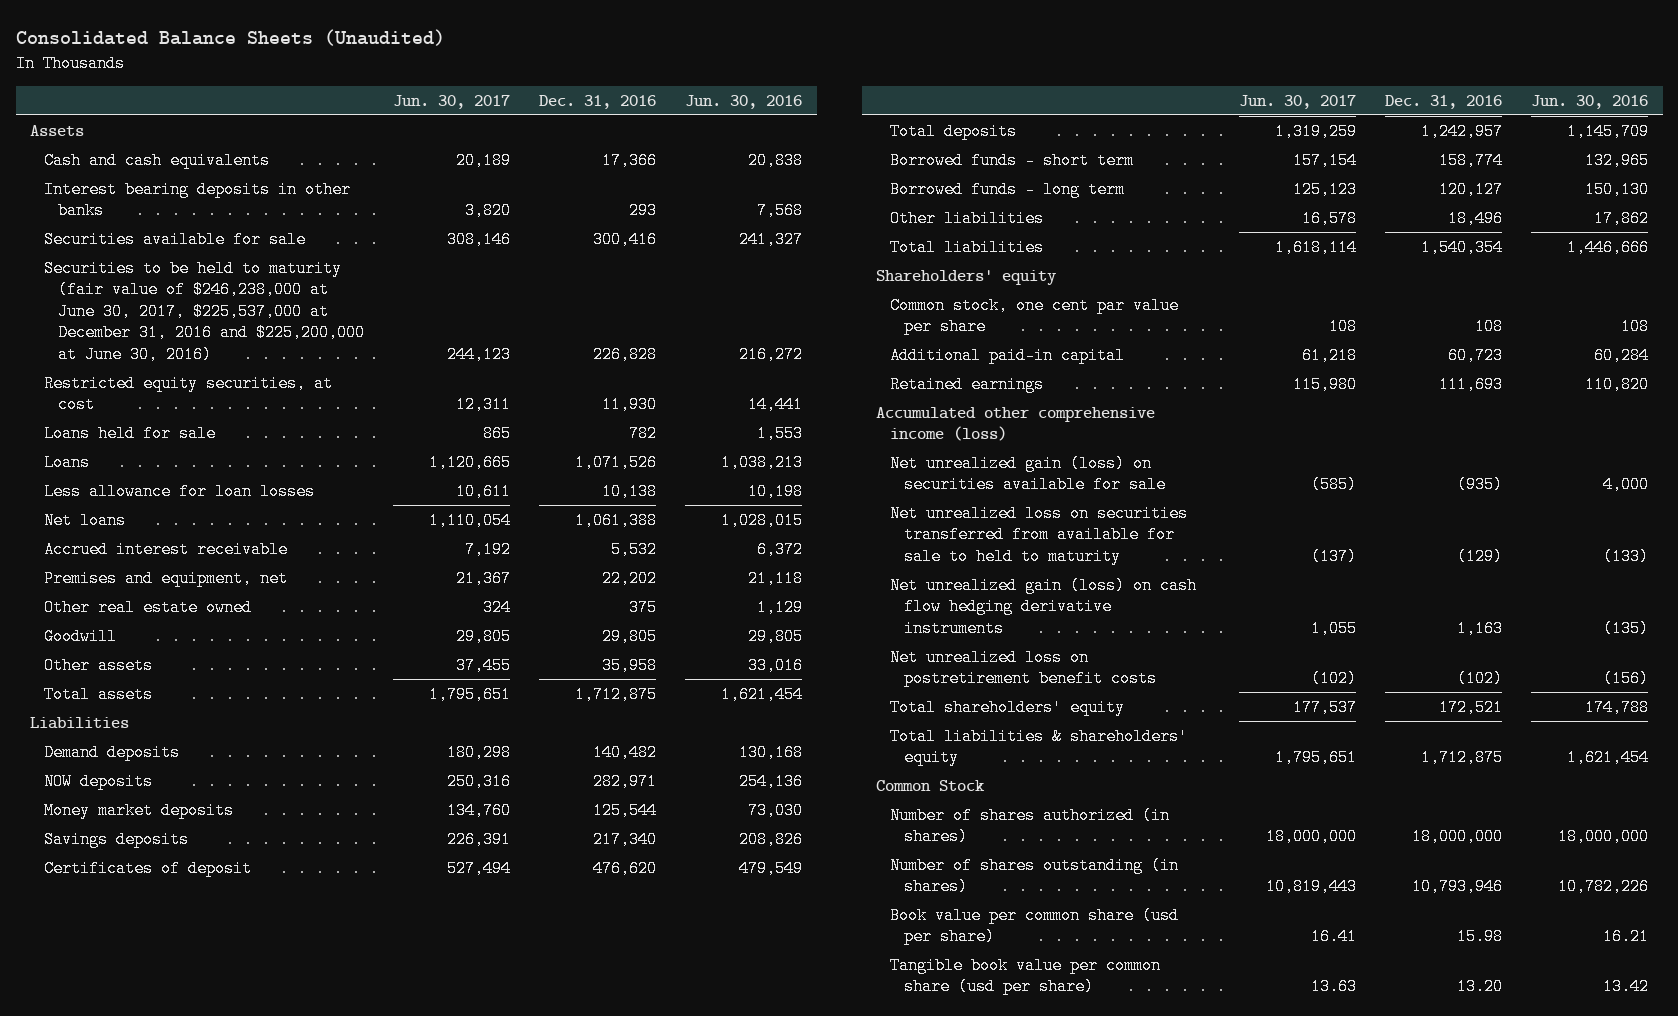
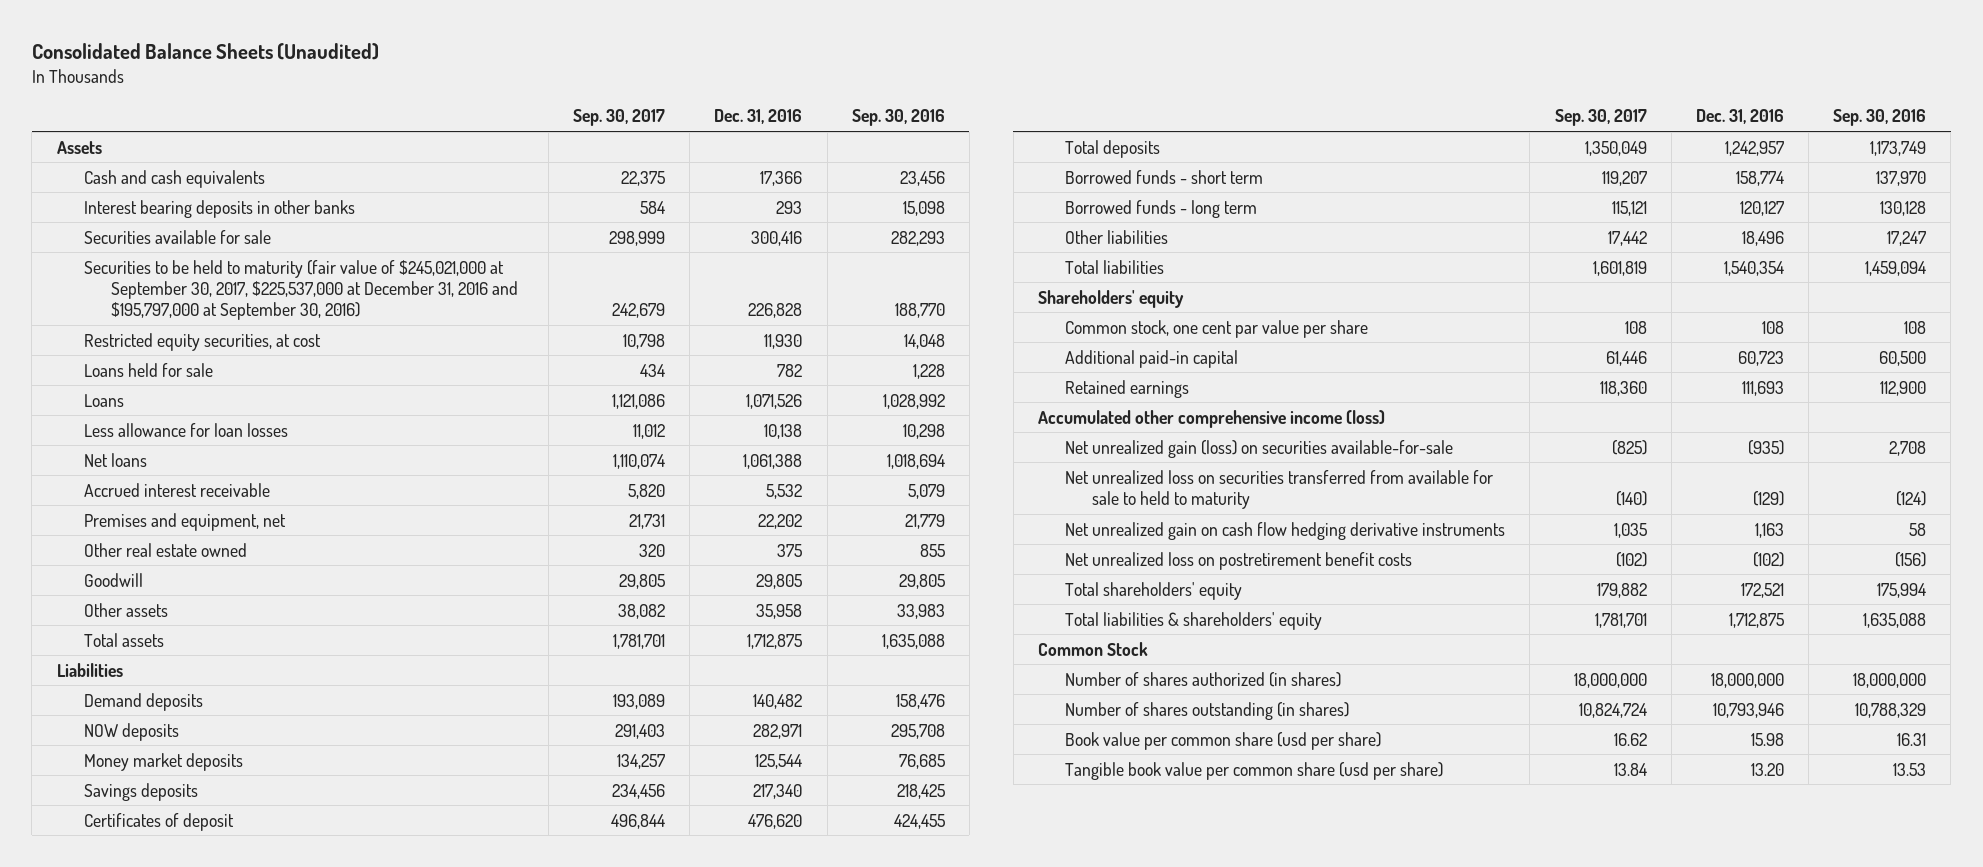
[392,94,510,109] Jun. 30, 2017 -> none
[685,94,803,109] Jun. 30, 2016 -> none
none -> [573,109,666,127] Sep. 30, 2017
none -> [851,109,945,127] Sep. 30, 2016
[43,259,365,363] Securities to be held to maturity (fair value of $246,238,000 at June 30, 2017, $225,537,000 at December 31, 2016 and $225,200,000 at June 30, 2016) -> [83,259,519,321] Securities to be held to maturity (fair value of $245,021,000 at September 30, 2017, $225,537,000 at December 31, 2016 and $195,797,000 at September 30, 2016)
[890,454,1166,494] Net unrealized gain (loss) on securities available for sale -> [1065,439,1454,458] Net unrealized gain (loss) on securities available-for-sale
[890,576,1198,637] Net unrealized gain (loss) on cash flow hedging derivative instruments -> [1065,521,1506,540] Net unrealized gain on cash flow hedging derivative instruments

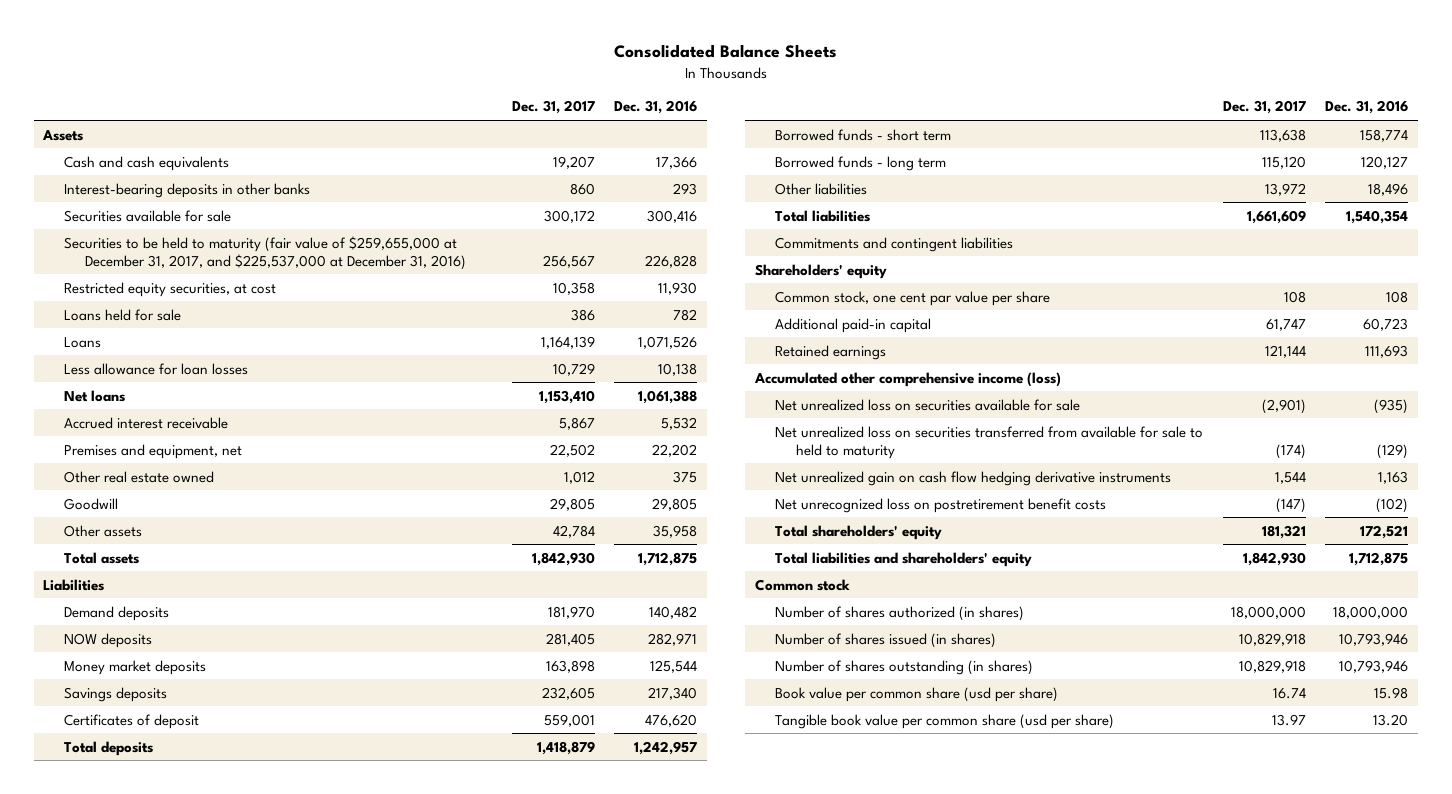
[31,43,379,61] Consolidated Balance Sheets (Unaudited) -> [613,44,837,59] Consolidated Balance Sheets
[573,109,666,127] Sep. 30, 2017 -> none
[851,109,945,127] Sep. 30, 2016 -> none
none -> [511,100,595,115] Dec. 31, 2017
[83,199,355,218] Interest bearing deposits in other banks -> [64,182,311,198] Interest-bearing deposits in other banks
[83,259,519,321] Securities to be held to maturity (fair value of $245,021,000 at September 30, 2017, $225,537,000 at December 31, 2016 and $195,797,000 at September 30, 2016) -> [64,235,466,270] Securities to be held to maturity (fair value of $259,655,000 at December 31, 2017, and $225,537,000 at December 31, 2016)
none -> [775,236,1014,252] Commitments and contingent liabilities
[1065,439,1454,458] Net unrealized gain (loss) on securities available-for-sale -> [775,398,1081,411] Net unrealized loss on securities available for sale
[1065,551,1413,570] Net unrealized loss on postretirement benefit costs -> [775,497,1107,513] Net unrecognized loss on postretirement benefit costs
[1065,611,1323,630] Total liabilities & shareholders' equity -> [775,551,1033,567] Total liabilities and shareholders' equity
[1038,641,1149,656] Common Stock -> [754,578,850,591] Common stock
none -> [775,632,997,648] Number of shares issued (in shares)

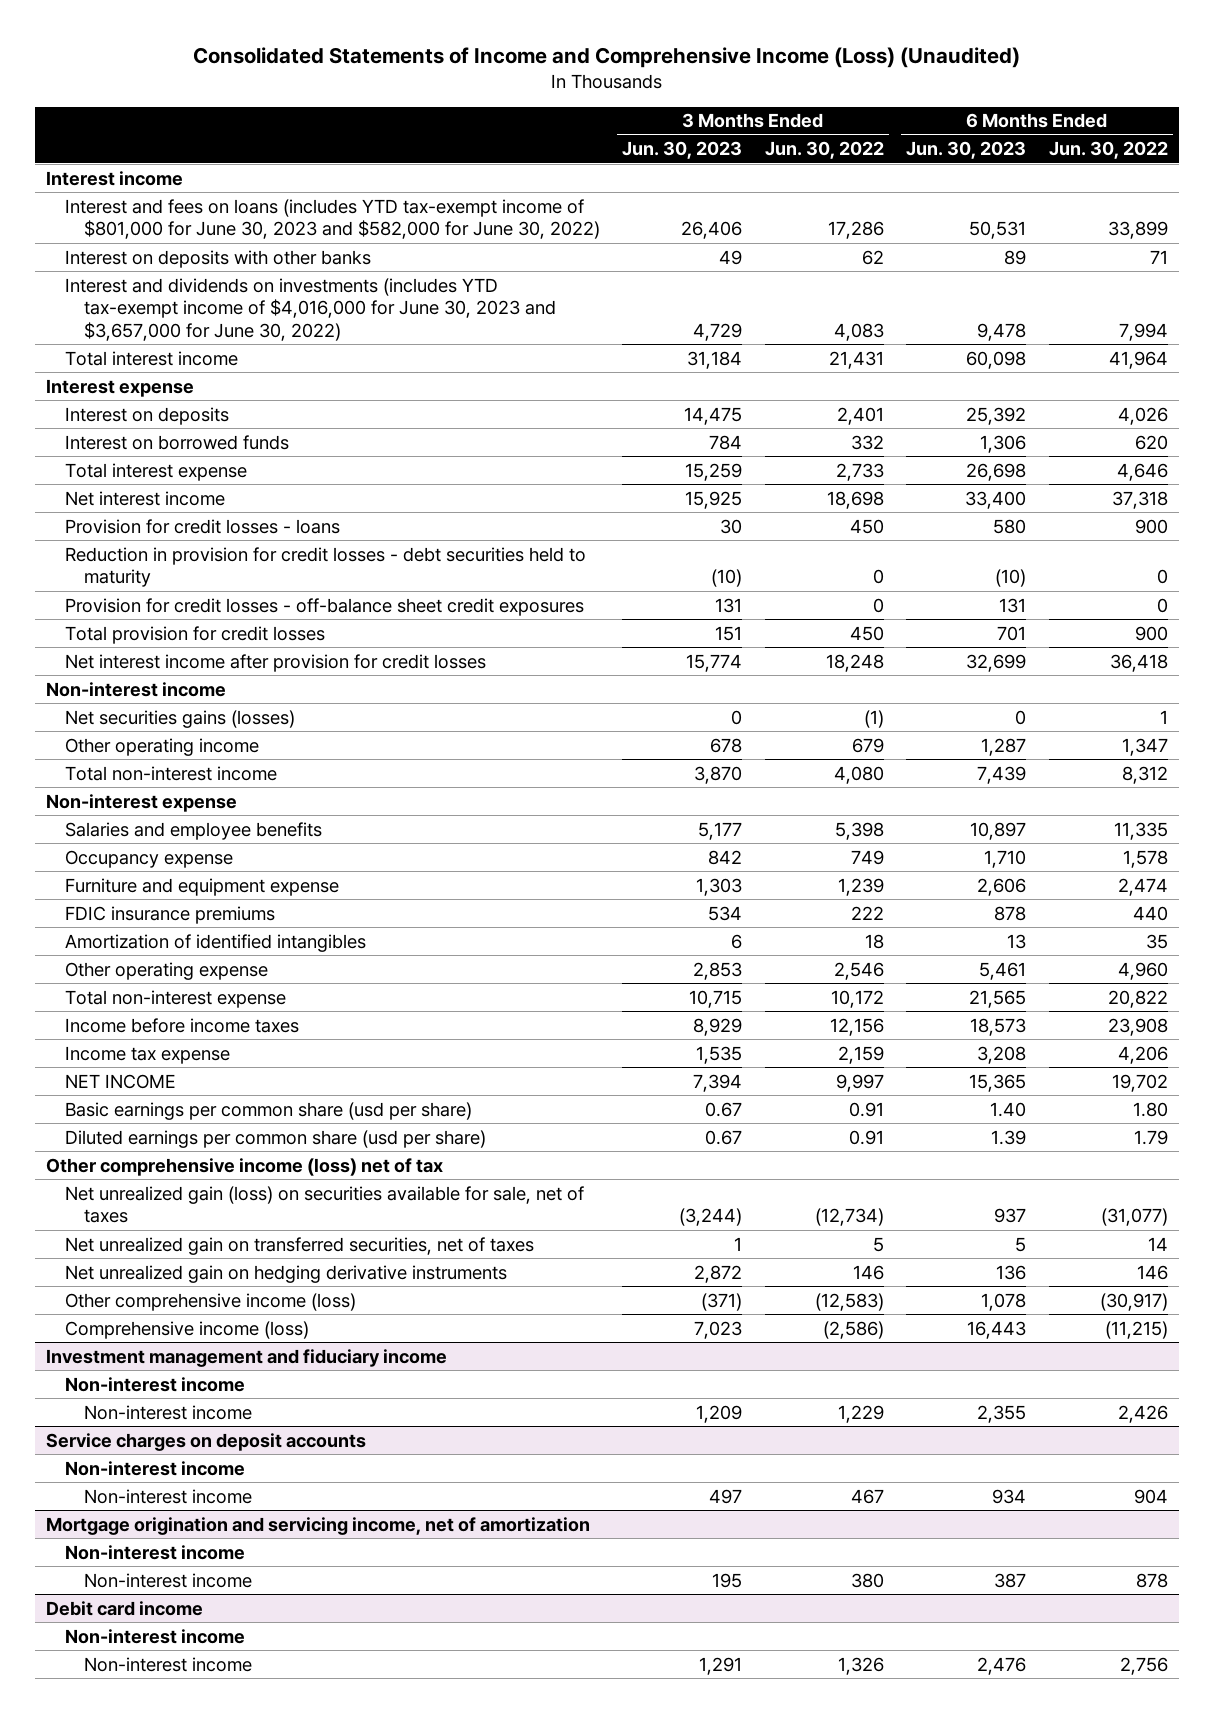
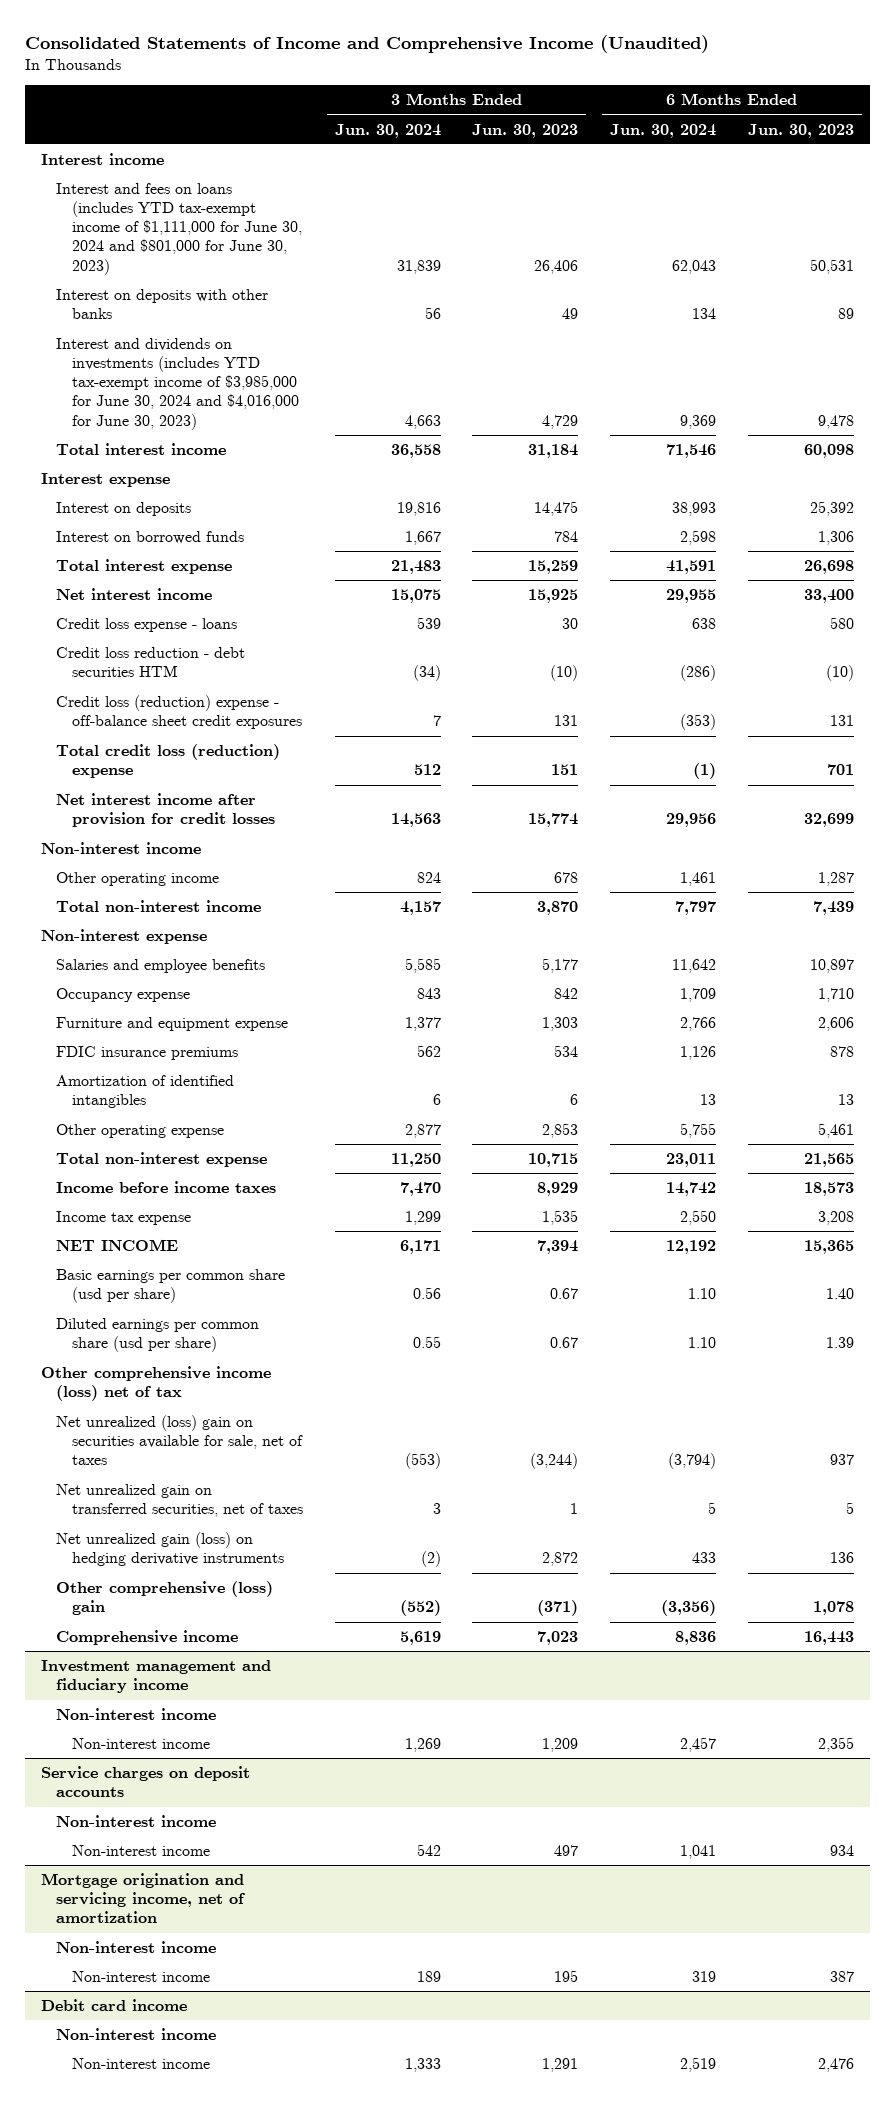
[192,47,1020,69] Consolidated Statements of Income and Comprehensive Income (Loss) (Unaudited) -> [24,34,709,53] Consolidated Statements of Income and Comprehensive Income (Unaudited)
[764,141,884,160] Jun. 30, 2022 -> none
[1048,141,1168,160] Jun. 30, 2022 -> none
none -> [334,123,441,138] Jun. 30, 2024
none -> [610,123,717,138] Jun. 30, 2024
[64,198,600,240] Interest and fees on loans (includes YTD tax-exempt income of $801,000 for June 30, 2023 and $582,000 for June 30, 2022) -> [56,183,302,275] Interest and fees on loans (includes YTD tax-exempt income of $1,111,000 for June 30, 2024 and $801,000 for June 30, 2023)
[64,277,556,341] Interest and dividends on investments (includes YTD tax-exempt income of $4,016,000 for June 30, 2023 and $3,657,000 for June 30, 2022) -> [56,338,299,430] Interest and dividends on investments (includes YTD tax-exempt income of $3,985,000 for June 30, 2024 and $4,016,000 for June 30, 2023)
[64,518,340,534] Provision for credit losses - loans -> [56,618,238,633] Credit loss expense - loans
[64,546,586,588] Reduction in provision for credit losses - debt securities held to maturity -> [56,647,246,678] Credit loss reduction - debt securities HTM
[64,597,584,616] Provision for credit losses - off-balance sheet credit exposures -> [56,695,302,730] Credit loss (reduction) expense - off-balance sheet credit exposures
[64,625,325,644] Total provision for credit losses -> [56,744,281,779] Total credit loss (reduction) expense
[64,709,295,728] Net securities gains (losses) -> none
[64,1185,584,1224] Net unrealized gain (loss) on securities available for sale, net of taxes -> [56,1415,303,1466] Net unrealized (loss) gain on securities available for sale, net of taxes
[64,1264,507,1283] Net unrealized gain on hedging derivative instruments -> [56,1532,284,1567] Net unrealized gain (loss) on hedging derivative instruments
[64,1292,356,1311] Other comprehensive income (loss) -> [56,1581,274,1616] Other comprehensive (loss) gain
[64,1320,309,1339] Comprehensive income (loss) -> [56,1630,239,1646] Comprehensive income

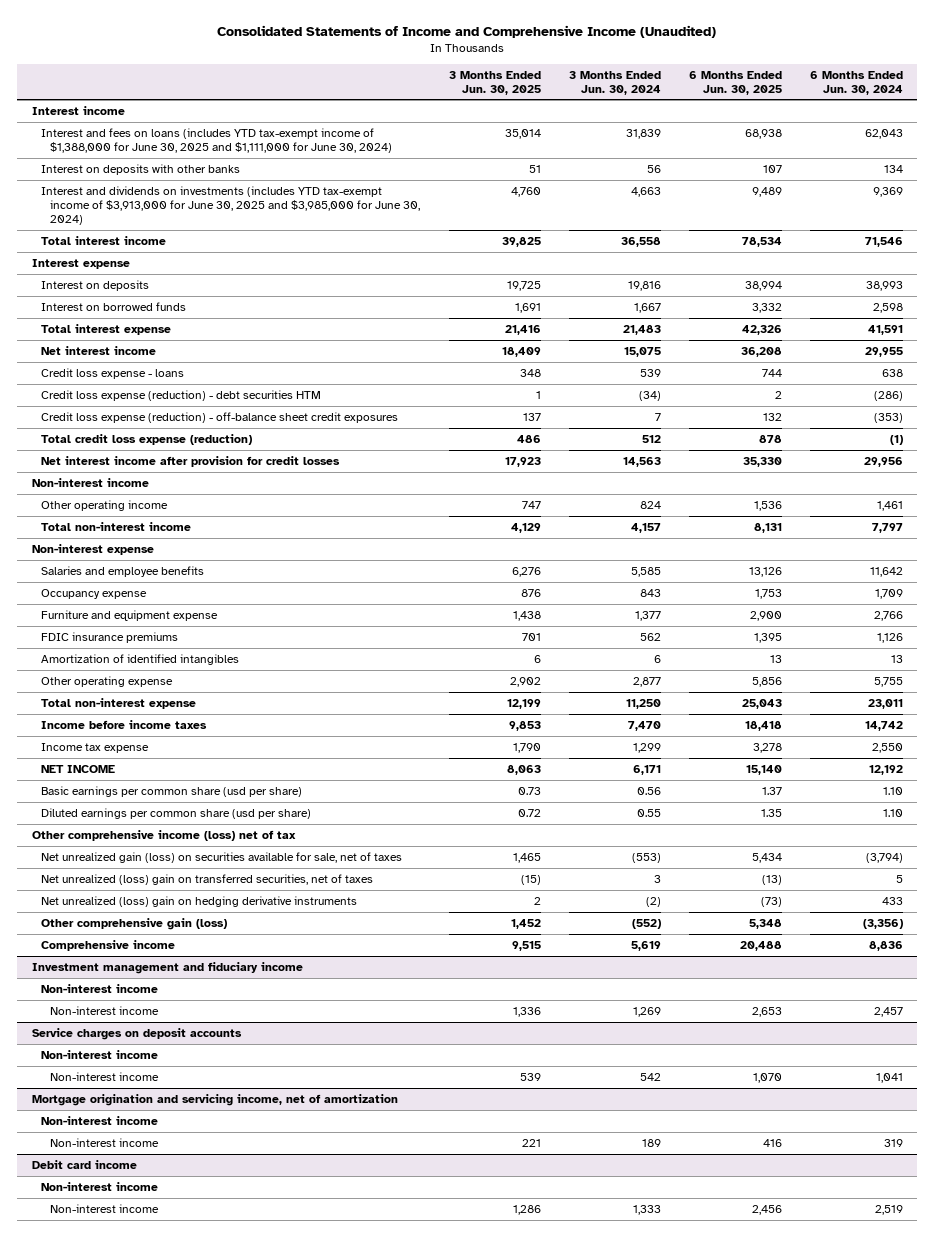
[472,123,579,138] Jun. 30, 2023 -> none
[748,123,855,138] Jun. 30, 2023 -> none
none -> [448,70,541,95] 3 Months Ended Jun. 30, 2025
none -> [688,70,782,95] 6 Months Ended Jun. 30, 2025
[56,183,302,275] Interest and fees on loans (includes YTD tax-exempt income of $1,111,000 for June 30, 2024 and $801,000 for June 30, 2023) -> [41,127,393,153] Interest and fees on loans (includes YTD tax-exempt income of $1,388,000 for June 30, 2025 and $1,111,000 for June 30, 2024)
[56,338,299,430] Interest and dividends on investments (includes YTD tax-exempt income of $3,985,000 for June 30, 2024 and $4,016,000 for June 30, 2023) -> [41,185,421,226] Interest and dividends on investments (includes YTD tax-exempt income of $3,913,000 for June 30, 2025 and $3,985,000 for June 30, 2024)
[56,647,246,678] Credit loss reduction - debt securities HTM -> [41,389,322,401] Credit loss expense (reduction) - debt securities HTM
[56,695,302,730] Credit loss (reduction) expense - off-balance sheet credit exposures -> [41,411,399,423] Credit loss expense (reduction) - off-balance sheet credit exposures
[56,744,281,779] Total credit loss (reduction) expense -> [41,433,253,445] Total credit loss expense (reduction)
[56,1415,303,1466] Net unrealized (loss) gain on securities available for sale, net of taxes -> [41,851,403,863] Net unrealized gain (loss) on securities available for sale, net of taxes
[56,1484,303,1518] Net unrealized gain on transferred securities, net of taxes -> [41,873,374,885] Net unrealized (loss) gain on transferred securities, net of taxes
[56,1532,284,1567] Net unrealized gain (loss) on hedging derivative instruments -> [41,895,358,907] Net unrealized (loss) gain on hedging derivative instruments
[56,1581,274,1616] Other comprehensive (loss) gain -> [41,917,228,930] Other comprehensive gain (loss)

